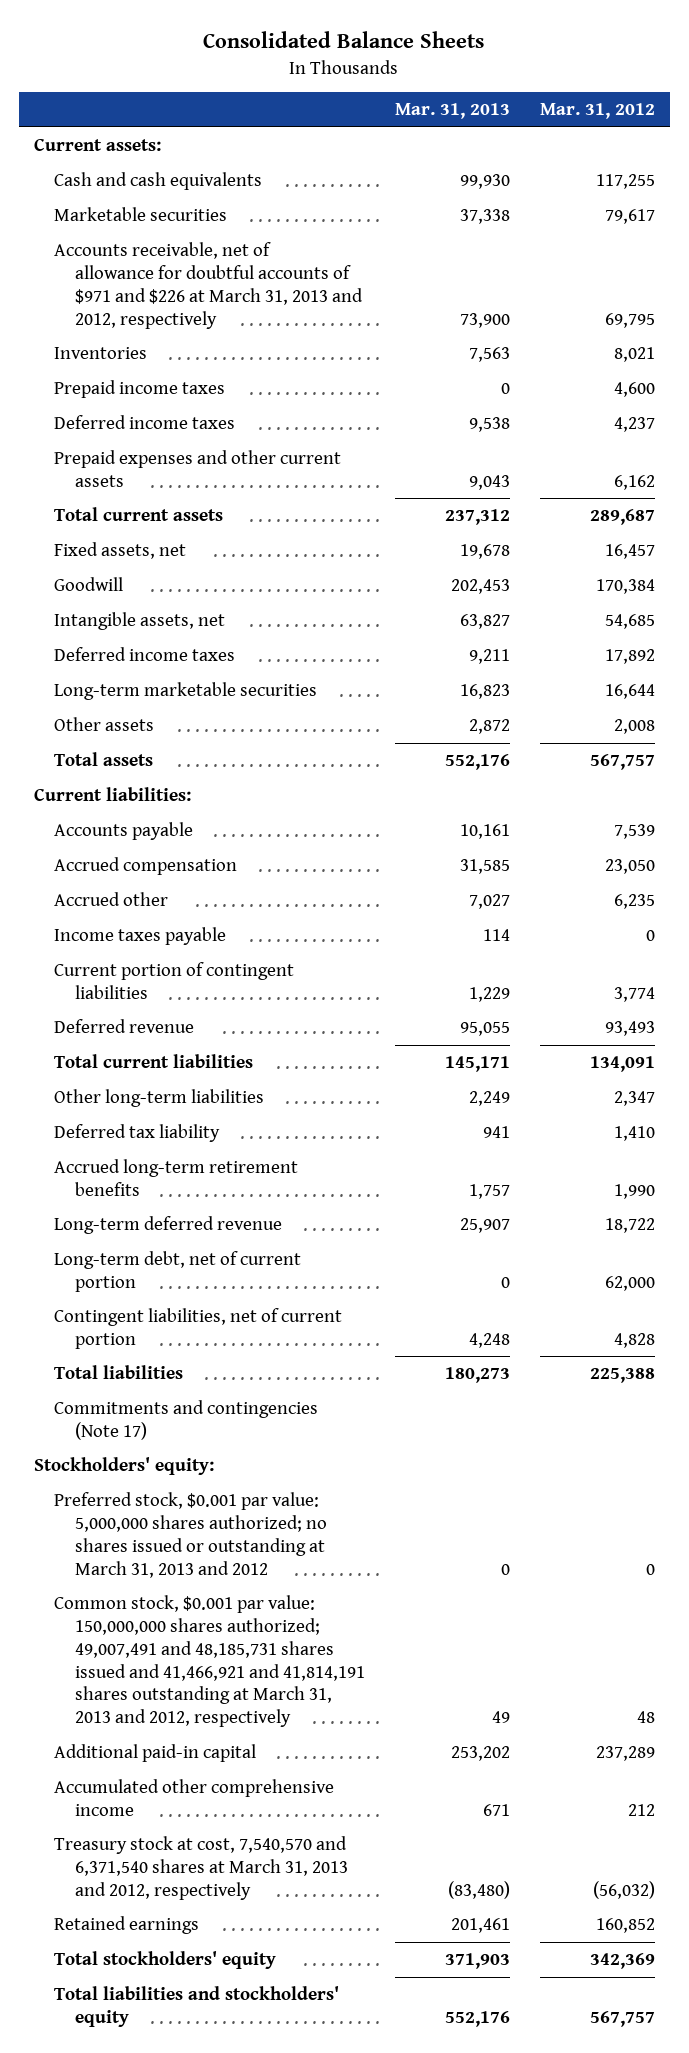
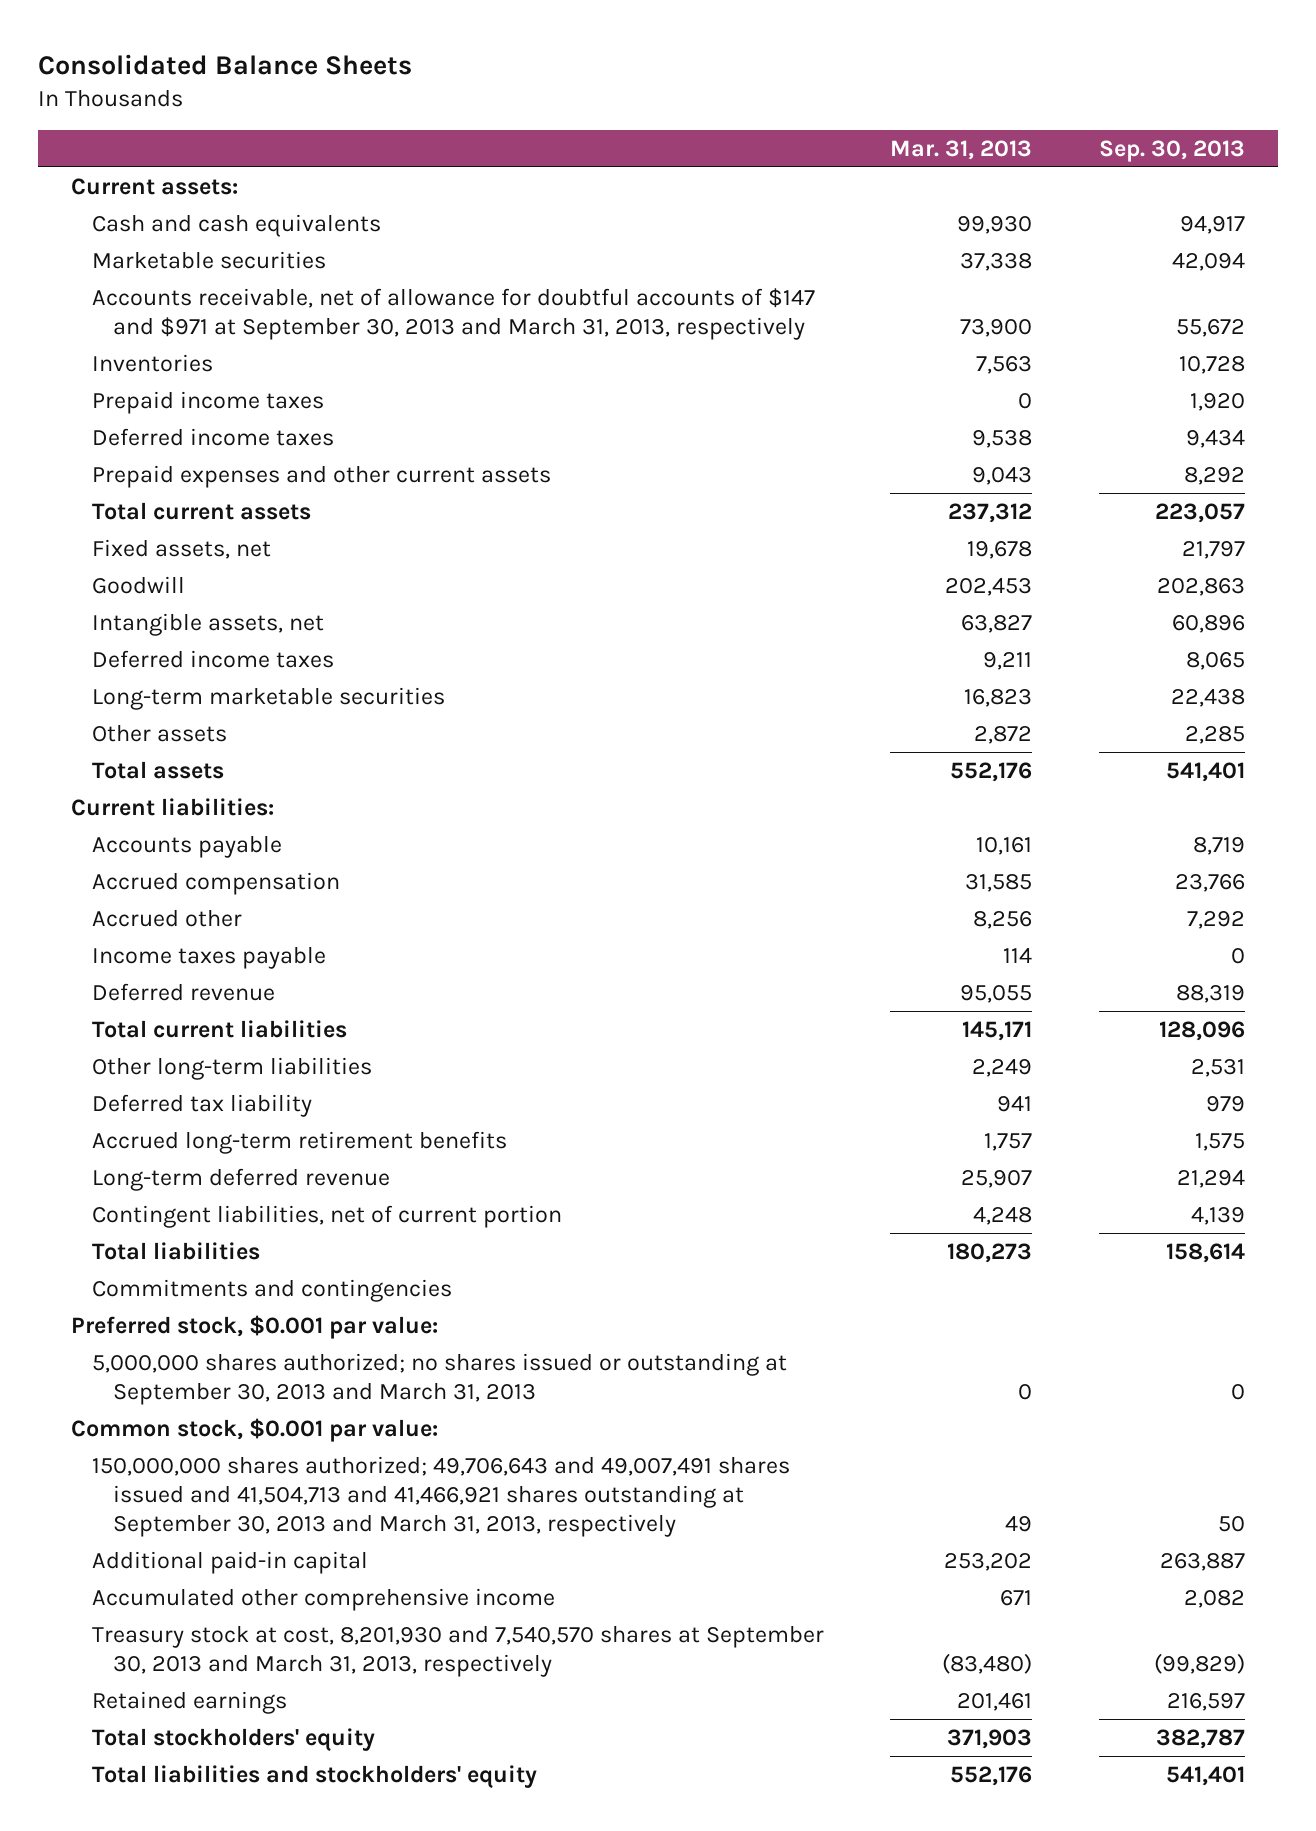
[539,103,655,120] Mar. 31, 2012 -> none
none -> [1098,139,1245,162] Sep. 30, 2013
[54,242,363,329] Accounts receivable, net of allowance for doubtful accounts of $971 and $226 at March 31, 2013 and 2012, respectively -> [92,287,816,340] Accounts receivable, net of allowance for doubtful accounts of $147 and $971 at September 30, 2013 and March 31, 2013, respectively
[468,894,510,910] 7,027 -> [973,910,1033,929] 8,256
[54,962,295,999] Current portion of contingent liabilities -> none
[54,1251,302,1292] Long-term debt, net of current portion -> none
[34,1457,215,1476] Stockholders' equity: -> none
[54,1400,319,1440] Commitments and contingencies (Note 17) -> [92,1278,453,1302] Commitments and contingencies
none -> [70,1314,438,1339] Preferred stock, $0.001 par value:
[54,1492,327,1578] Preferred stock, $0.001 par value: 5,000,000 shares authorized; no shares issued or outstanding at March 31, 2013 and 2012 -> [92,1352,788,1405] 5,000,000 shares authorized; no shares issued or outstanding at September 30, 2013 and March 31, 2013
none -> [70,1417,438,1442] Common stock, $0.001 par value:
[54,1595,365,1728] Common stock, $0.001 par value: 150,000,000 shares authorized; 49,007,491 and 48,185,731 shares issued and 41,466,921 and 41,814,191 shares outstanding at March 31, 2013 and 2012, respectively -> [92,1455,791,1537] 150,000,000 shares authorized; 49,706,643 and 49,007,491 shares issued and 41,504,713 and 41,466,921 shares outstanding at September 30, 2013 and March 31, 2013, respectively
[54,1836,348,1900] Treasury stock at cost, 7,540,570 and 6,371,540 shares at March 31, 2013 and 2012, respectively -> [92,1624,825,1677] Treasury stock at cost, 8,201,930 and 7,540,570 shares at September 30, 2013 and March 31, 2013, respectively

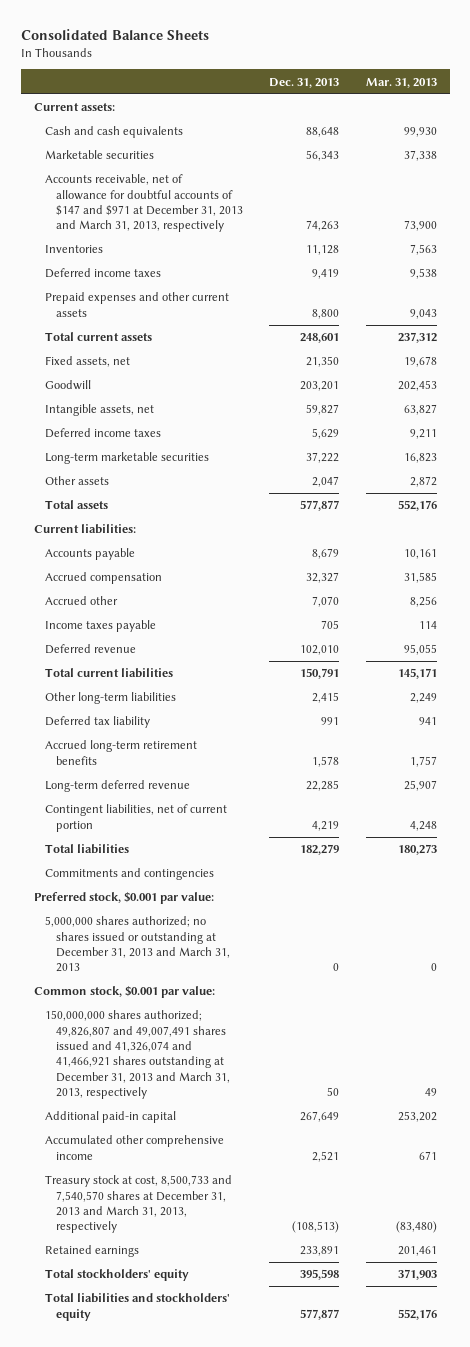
[1098,139,1245,162] Sep. 30, 2013 -> none
none -> [269,77,340,88] Dec. 31, 2013
[92,287,816,340] Accounts receivable, net of allowance for doubtful accounts of $147 and $971 at September 30, 2013 and March 31, 2013, respectively -> [44,174,244,233] Accounts receivable, net of allowance for doubtful accounts of $147 and $971 at December 31, 2013 and March 31, 2013, respectively
[92,390,325,414] Prepaid income taxes -> none
[92,1352,788,1405] 5,000,000 shares authorized; no shares issued or outstanding at September 30, 2013 and March 31, 2013 -> [44,916,231,973] 5,000,000 shares authorized; no shares issued or outstanding at December 31, 2013 and March 31, 2013
[92,1455,791,1537] 150,000,000 shares authorized; 49,706,643 and 49,007,491 shares issued and 41,504,713 and 41,466,921 shares outstanding at September 30, 2013 and March 31, 2013, respectively -> [44,1010,231,1099] 150,000,000 shares authorized; 49,826,807 and 49,007,491 shares issued and 41,326,074 and 41,466,921 shares outstanding at December 31, 2013 and March 31, 2013, respectively
[92,1624,825,1677] Treasury stock at cost, 8,201,930 and 7,540,570 shares at September 30, 2013 and March 31, 2013, respectively -> [44,1175,232,1234] Treasury stock at cost, 8,500,733 and 7,540,570 shares at December 31, 2013 and March 31, 2013, respectively

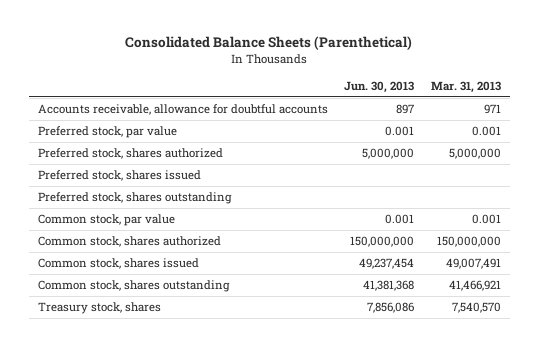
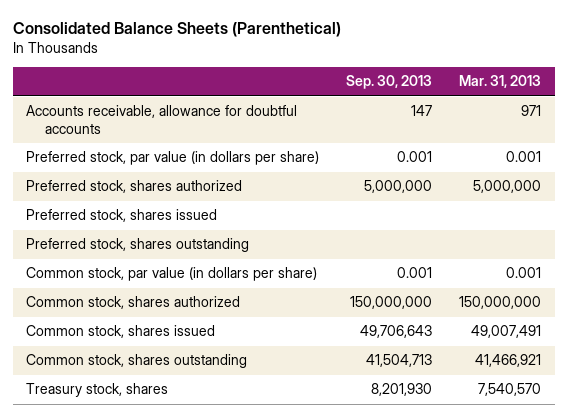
[344,80,415,93] Jun. 30, 2013 -> none
none -> [346,75,433,90] Sep. 30, 2013
[37,126,177,139] Preferred stock, par value -> [26,151,320,166] Preferred stock, par value (in dollars per share)
[37,214,175,227] Common stock, par value -> [26,267,318,282] Common stock, par value (in dollars per share)

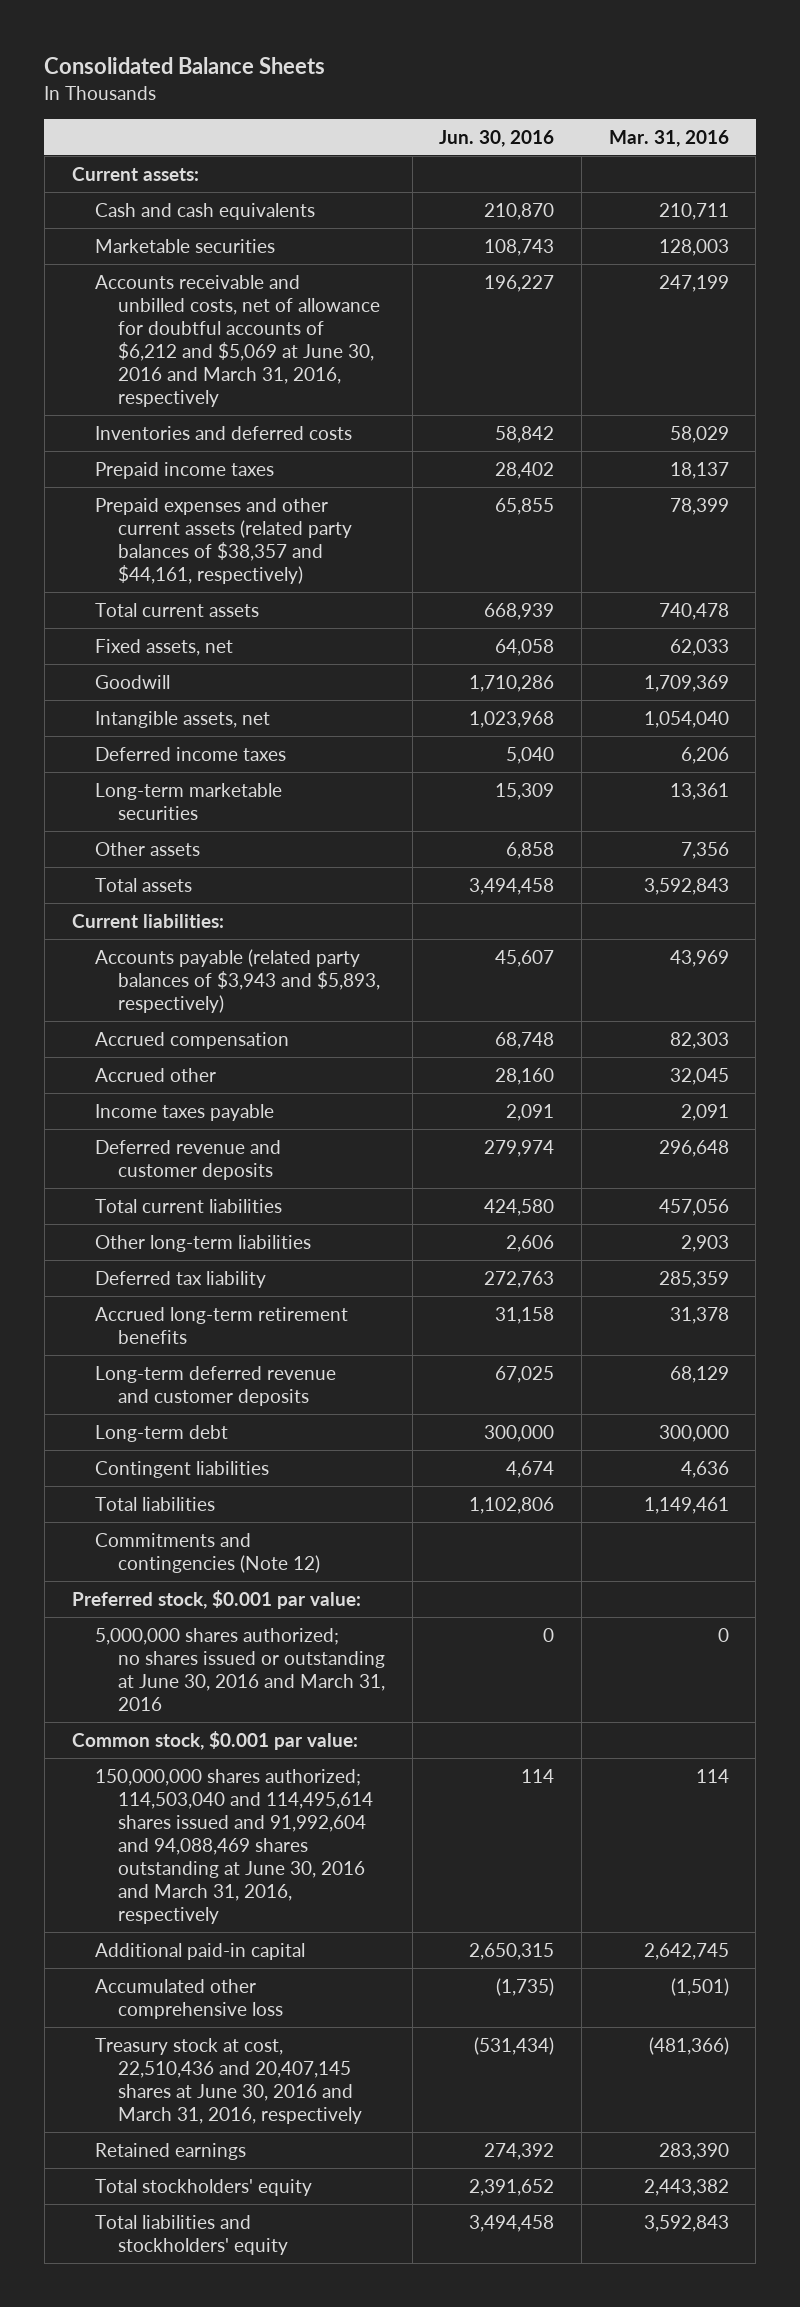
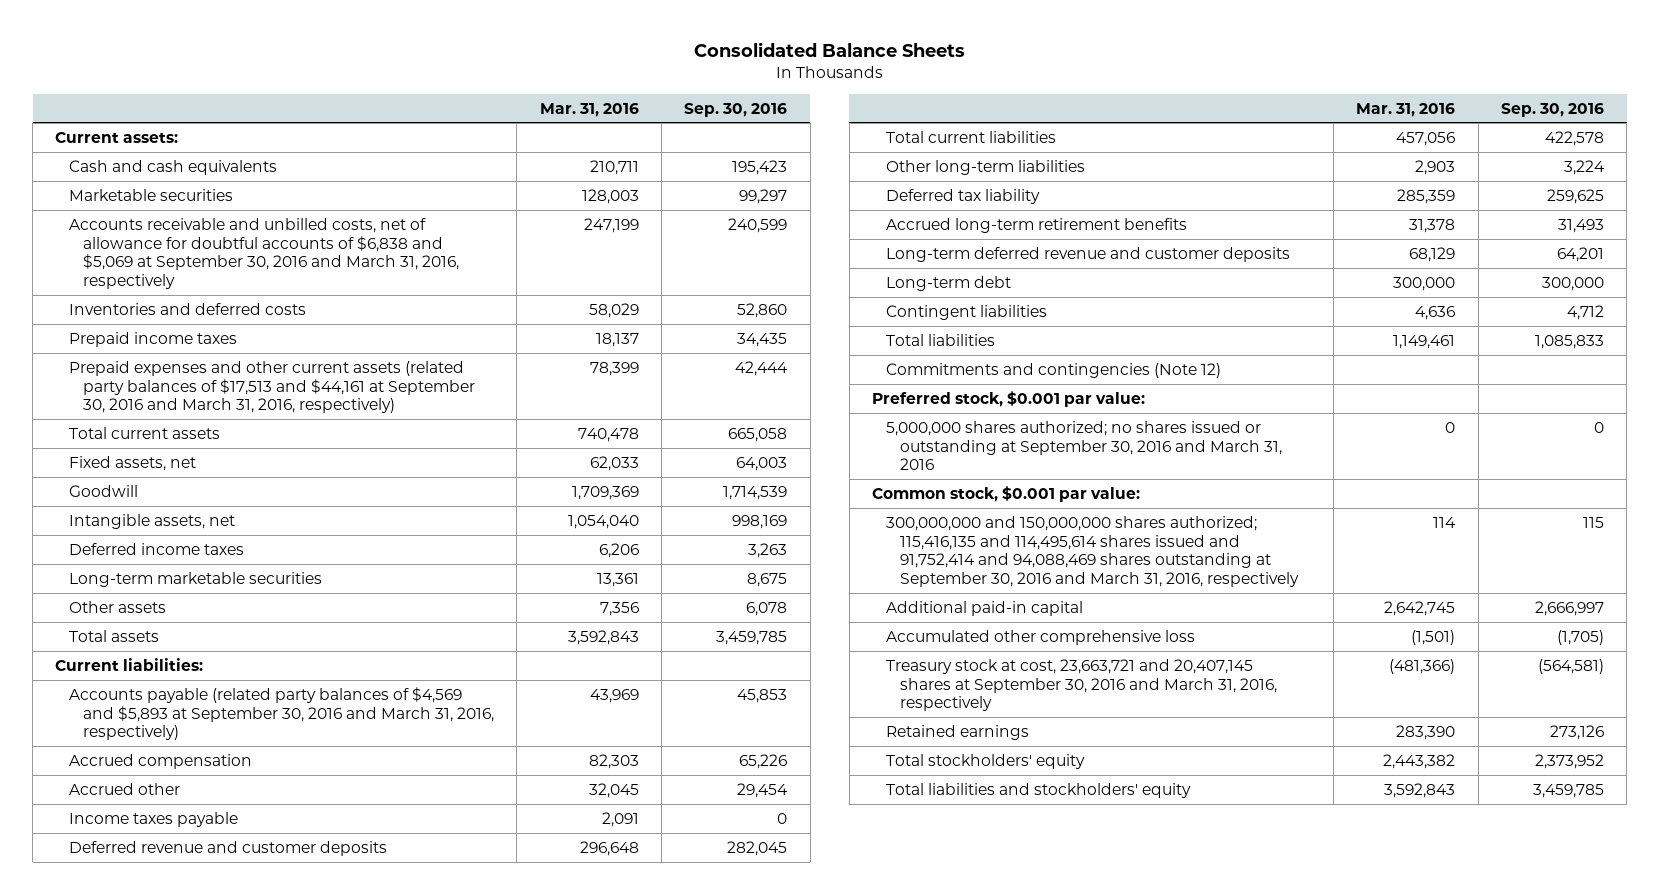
[439,129,555,147] Jun. 30, 2016 -> none
none -> [684,102,788,117] Sep. 30, 2016
[94,274,381,408] Accounts receivable and unbilled costs, net of allowance for doubtful accounts of $6,212 and $5,069 at June 30, 2016 and March 31, 2016, respectively -> [69,217,459,289] Accounts receivable and unbilled costs, net of allowance for doubtful accounts of $6,838 and $5,069 at September 30, 2016 and March 31, 2016, respectively
[94,497,353,585] Prepaid expenses and other current assets (related party balances of $38,357 and $44,161, respectively) -> [69,360,475,414] Prepaid expenses and other current assets (related party balances of $17,513 and $44,161 at September 30, 2016 and March 31, 2016, respectively)
[94,948,381,1013] Accounts payable (related party balances of $3,943 and $5,893, respectively) -> [69,686,494,741] Accounts payable (related party balances of $4,569 and $5,893 at September 30, 2016 and March 31, 2016, respectively)
[94,1627,386,1712] 5,000,000 shares authorized; no shares issued or outstanding at June 30, 2016 and March 31, 2016 -> [885,420,1282,471] 5,000,000 shares authorized; no shares issued or outstanding at September 30, 2016 and March 31, 2016
[94,1768,374,1925] 150,000,000 shares authorized; 114,503,040 and 114,495,614 shares issued and 91,992,604 and 94,088,469 shares outstanding at June 30, 2016 and March 31, 2016, respectively -> [885,515,1299,587] 300,000,000 and 150,000,000 shares authorized; 115,416,135 and 114,495,614 shares issued and 91,752,414 and 94,088,469 shares outstanding at September 30, 2016 and March 31, 2016, respectively
[94,2037,363,2125] Treasury stock at cost, 22,510,436 and 20,407,145 shares at June 30, 2016 and March 31, 2016, respectively -> [885,658,1277,712] Treasury stock at cost, 23,663,721 and 20,407,145 shares at September 30, 2016 and March 31, 2016, respectively

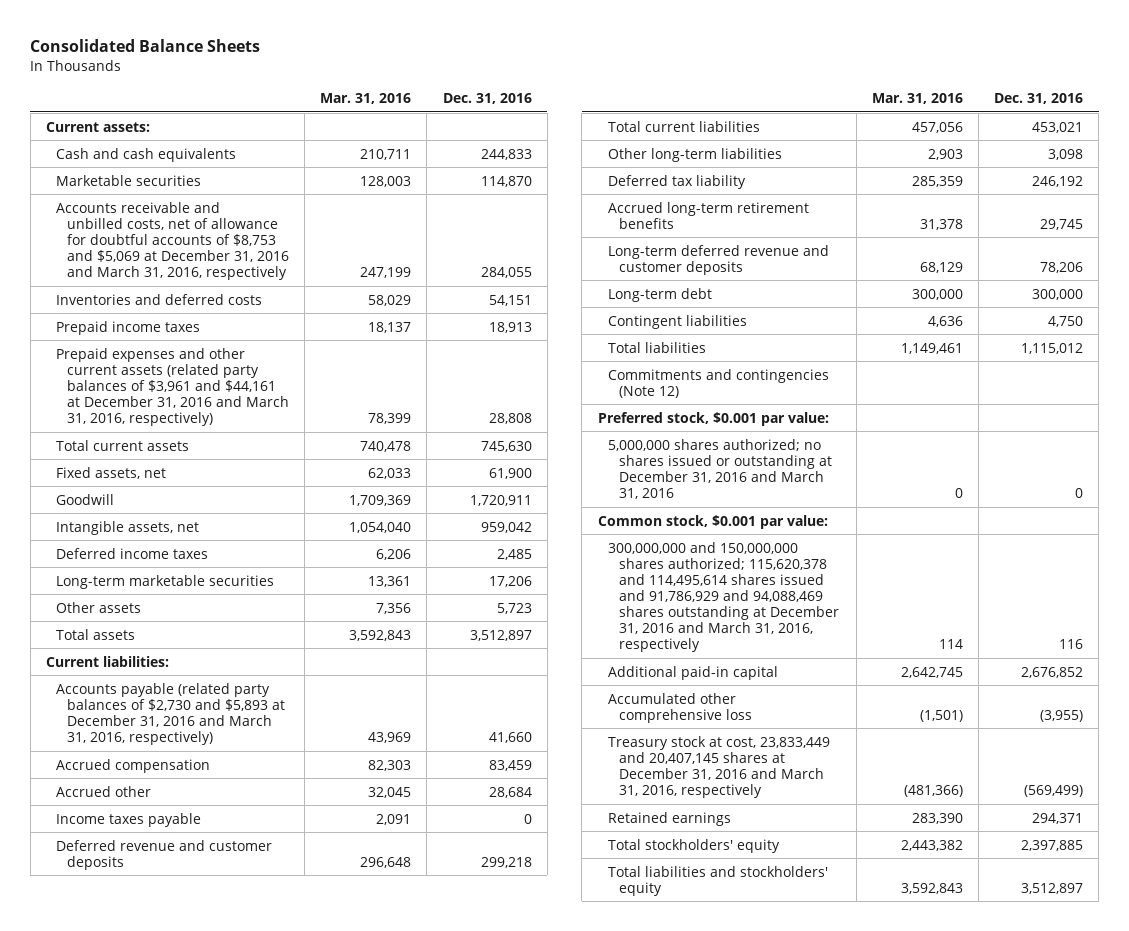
[684,102,788,117] Sep. 30, 2016 -> none
none -> [442,93,532,105] Dec. 31, 2016
[69,217,459,289] Accounts receivable and unbilled costs, net of allowance for doubtful accounts of $6,838 and $5,069 at September 30, 2016 and March 31, 2016, respectively -> [56,201,290,281] Accounts receivable and unbilled costs, net of allowance for doubtful accounts of $8,753 and $5,069 at December 31, 2016 and March 31, 2016, respectively
[69,360,475,414] Prepaid expenses and other current assets (related party balances of $17,513 and $44,161 at September 30, 2016 and March 31, 2016, respectively) -> [56,347,290,427] Prepaid expenses and other current assets (related party balances of $3,961 and $44,161 at December 31, 2016 and March 31, 2016, respectively)
[69,686,494,741] Accounts payable (related party balances of $4,569 and $5,893 at September 30, 2016 and March 31, 2016, respectively) -> [56,682,286,745] Accounts payable (related party balances of $2,730 and $5,893 at December 31, 2016 and March 31, 2016, respectively)
[885,420,1282,471] 5,000,000 shares authorized; no shares issued or outstanding at September 30, 2016 and March 31, 2016 -> [608,438,832,499] 5,000,000 shares authorized; no shares issued or outstanding at December 31, 2016 and March 31, 2016
[885,515,1299,587] 300,000,000 and 150,000,000 shares authorized; 115,416,135 and 114,495,614 shares issued and 91,752,414 and 94,088,469 shares outstanding at September 30, 2016 and March 31, 2016, respectively -> [608,541,839,653] 300,000,000 and 150,000,000 shares authorized; 115,620,378 and 114,495,614 shares issued and 91,786,929 and 94,088,469 shares outstanding at December 31, 2016 and March 31, 2016, respectively
[885,658,1277,712] Treasury stock at cost, 23,663,721 and 20,407,145 shares at September 30, 2016 and March 31, 2016, respectively -> [608,735,831,798] Treasury stock at cost, 23,833,449 and 20,407,145 shares at December 31, 2016 and March 31, 2016, respectively

